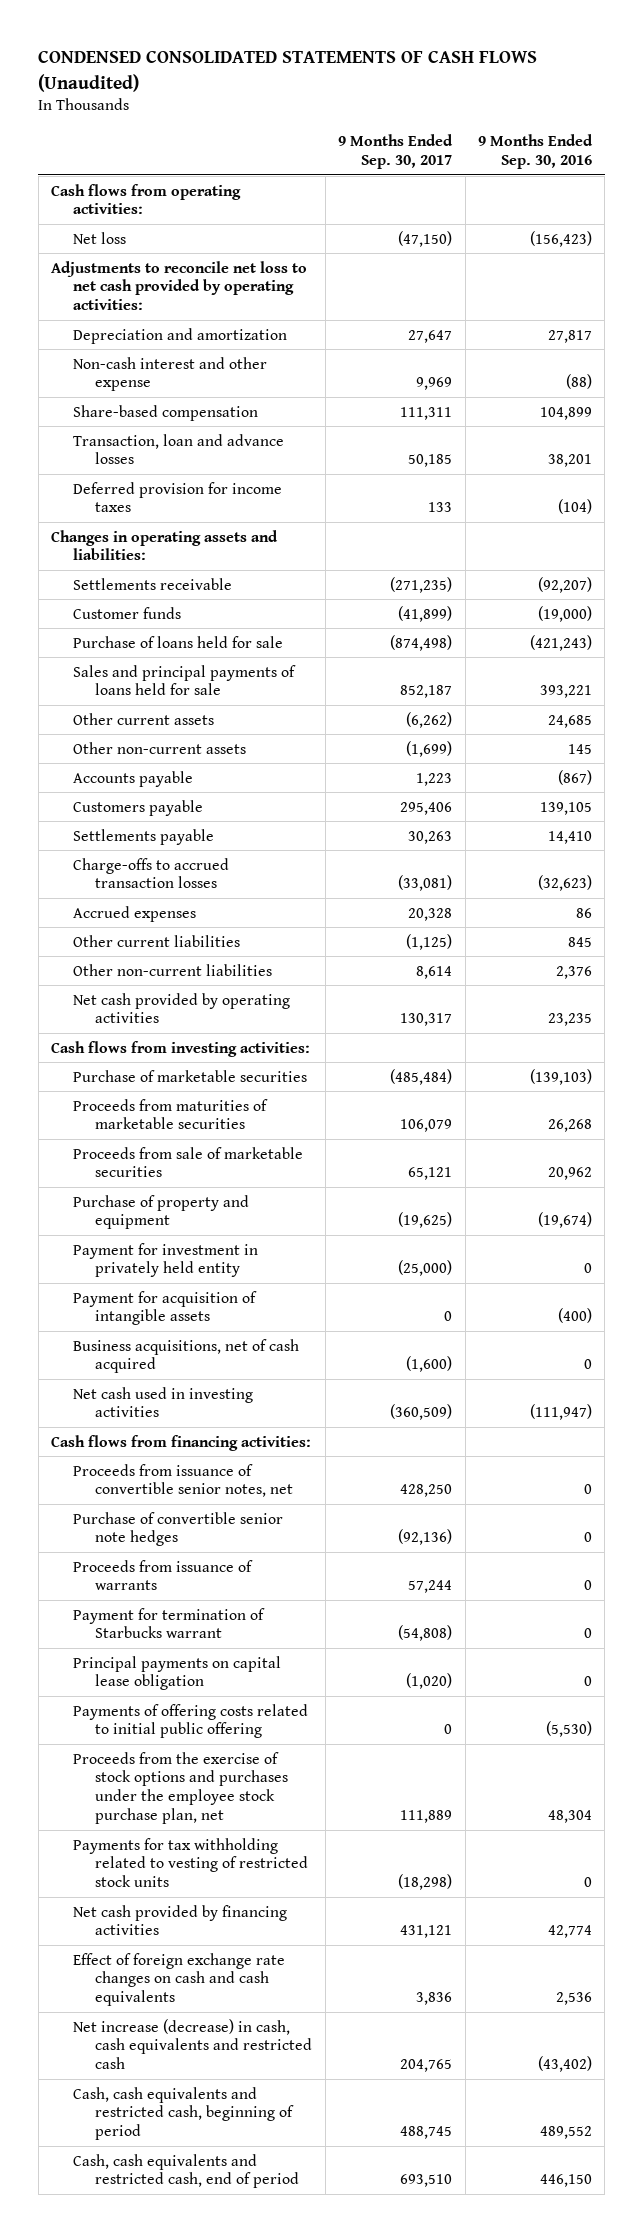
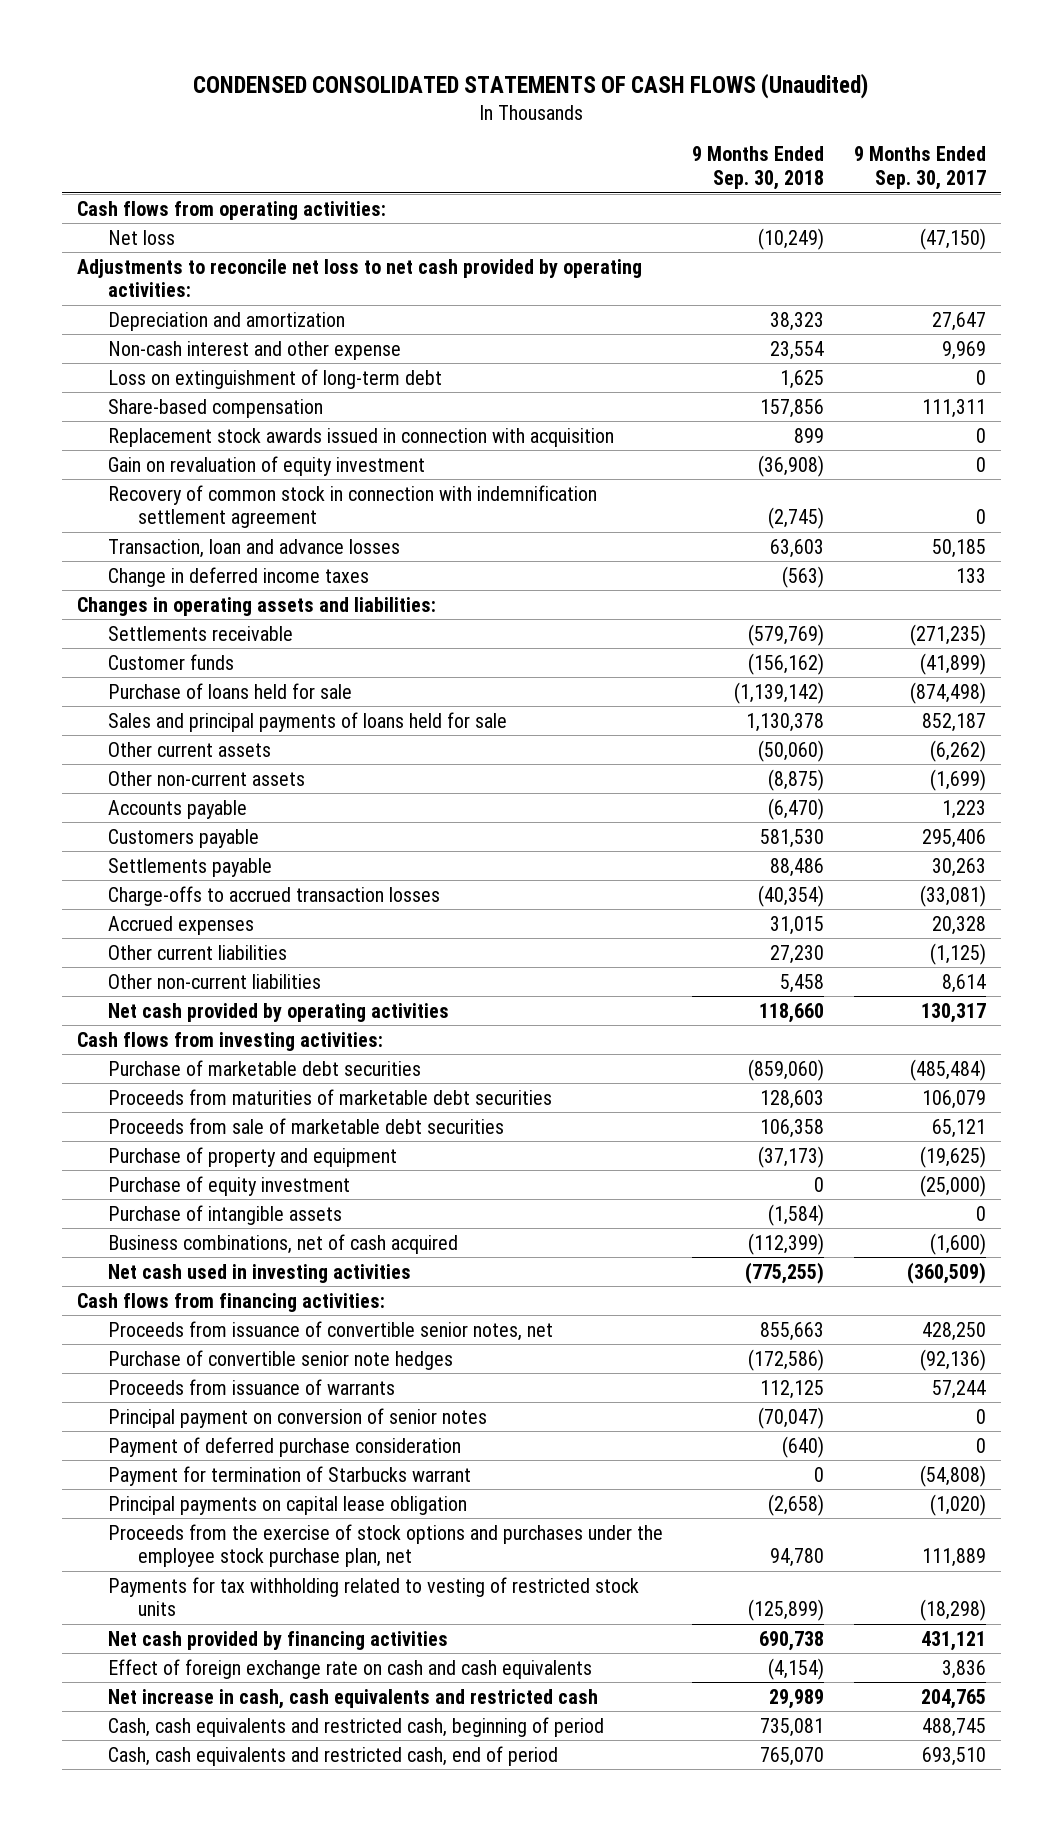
[477,134,593,170] 9 Months Ended Sep. 30, 2016 -> none
none -> [692,146,825,191] 9 Months Ended Sep. 30, 2018
none -> [107,368,442,389] Loss on extinguishment of long-term debt
none -> [107,427,614,447] Replacement stock awards issued in connection with acquisition
none -> [107,455,425,476] Gain on revaluation of equity investment
none -> [107,484,597,529] Recovery of common stock in connection with indemnification settlement agreement
[73,481,283,513] Deferred provision for income taxes -> [107,566,369,587] Change in deferred income taxes
[73,1069,308,1082] Purchase of marketable securities -> [107,1059,421,1076] Purchase of marketable debt securities
[73,1098,269,1130] Proceeds from maturities of marketable securities -> [107,1088,552,1105] Proceeds from maturities of marketable debt securities
[73,1146,304,1178] Proceeds from sale of marketable securities -> [107,1117,504,1134] Proceeds from sale of marketable debt securities
[73,1242,259,1278] Payment for investment in privately held entity -> none
none -> [107,1175,350,1196] Purchase of equity investment
[73,1290,258,1326] Payment for acquisition of intangible assets -> [107,1204,342,1225] Purchase of intangible assets
[73,1338,300,1374] Business acquisitions, net of cash acquired -> [107,1233,458,1254] Business combinations, net of cash acquired
none -> [107,1407,487,1428] Principal payment on conversion of senior notes
none -> [107,1436,461,1457] Payment of deferred purchase consideration
[73,1703,309,1739] Payments of offering costs related to initial public offering -> none
[73,1952,286,2007] Effect of foreign exchange rate changes on cash and cash equivalents -> [107,1658,592,1679] Effect of foreign exchange rate on cash and cash equivalents
[73,2018,313,2070] Net increase (decrease) in cash, cash equivalents and restricted cash -> [107,1688,598,1709] Net increase in cash, cash equivalents and restricted cash

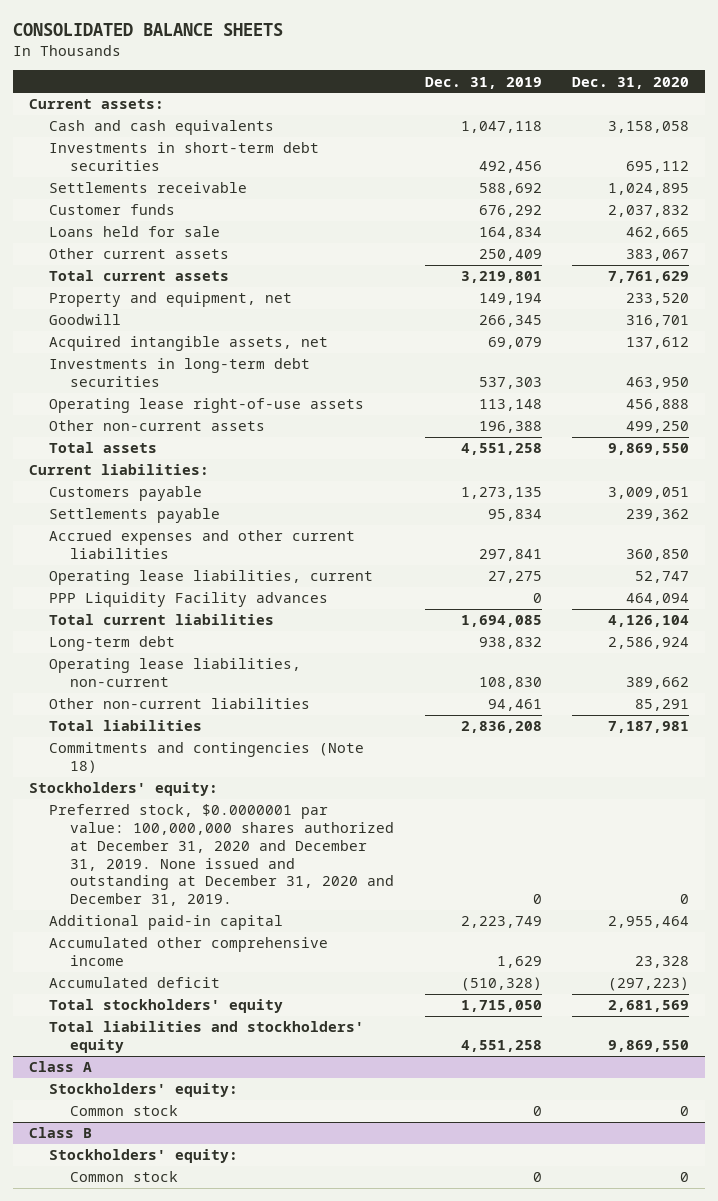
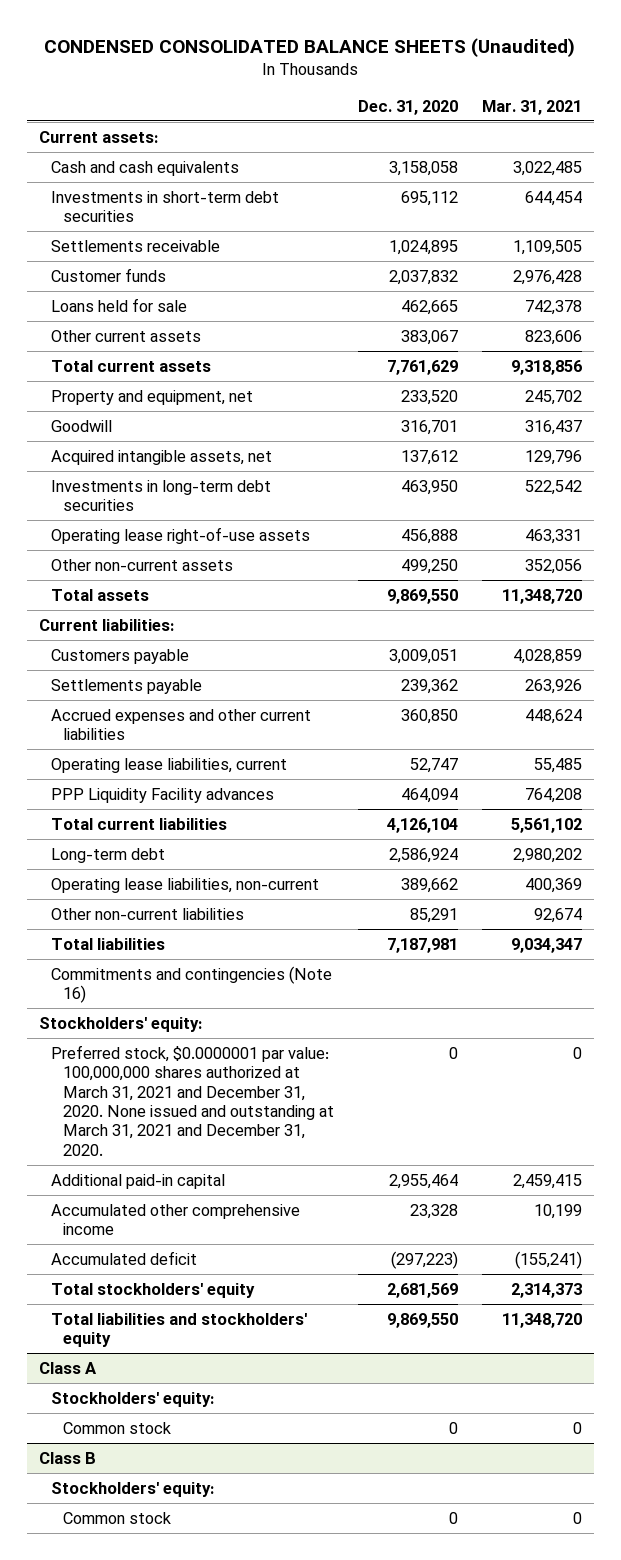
[13,23,284,37] CONSOLIDATED BALANCE SHEETS -> [44,37,576,57] CONDENSED CONSOLIDATED BALANCE SHEETS (Unaudited)
[424,76,542,89] Dec. 31, 2019 -> none
none -> [481,99,582,115] Mar. 31, 2021
[49,742,365,774] Commitments and contingencies (Note 18) -> [50,965,332,1004] Commitments and contingencies (Note 16)
[49,804,394,907] Preferred stock, $0.0000001 par value: 100,000,000 shares authorized at December 31, 2020 and December 31, 2019. None issued and outstanding at December 31, 2020 and December 31, 2019. -> [50,1044,334,1156] Preferred stock, $0.0000001 par value: 100,000,000 shares authorized at March 31, 2021 and December 31, 2020. None issued and outstanding at March 31, 2021 and December 31, 2020.

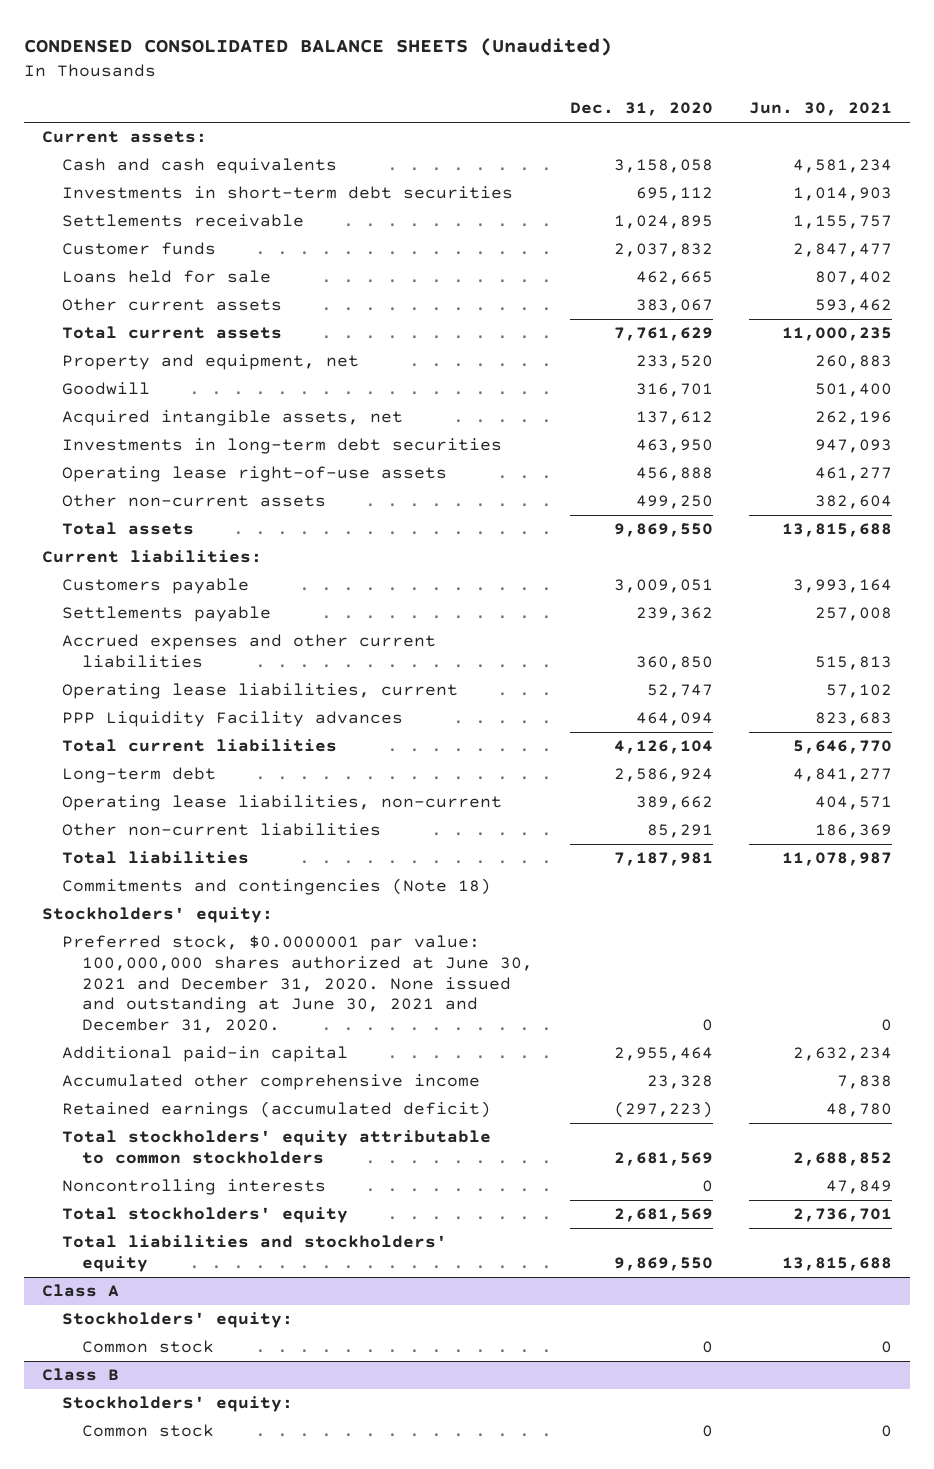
[481,99,582,115] Mar. 31, 2021 -> none
none -> [749,102,893,117] Jun. 30, 2021
[50,965,332,1004] Commitments and contingencies (Note 16) -> [62,878,492,896] Commitments and contingencies (Note 18)
[50,1044,334,1156] Preferred stock, $0.0000001 par value: 100,000,000 shares authorized at March 31, 2021 and December 31, 2020. None issued and outstanding at March 31, 2021 and December 31, 2020. -> [62,935,534,1034] Preferred stock, $0.0000001 par value: 100,000,000 shares authorized at June 30, 2021 and December 31, 2020. None issued and outstanding at June 30, 2021 and December 31, 2020.
[50,1250,197,1265] Accumulated deficit -> [62,1101,492,1119] Retained earnings (accumulated deficit)
none -> [62,1130,492,1165] Total stockholders' equity attributable to common stockholders
none -> [62,1179,327,1196] Noncontrolling interests

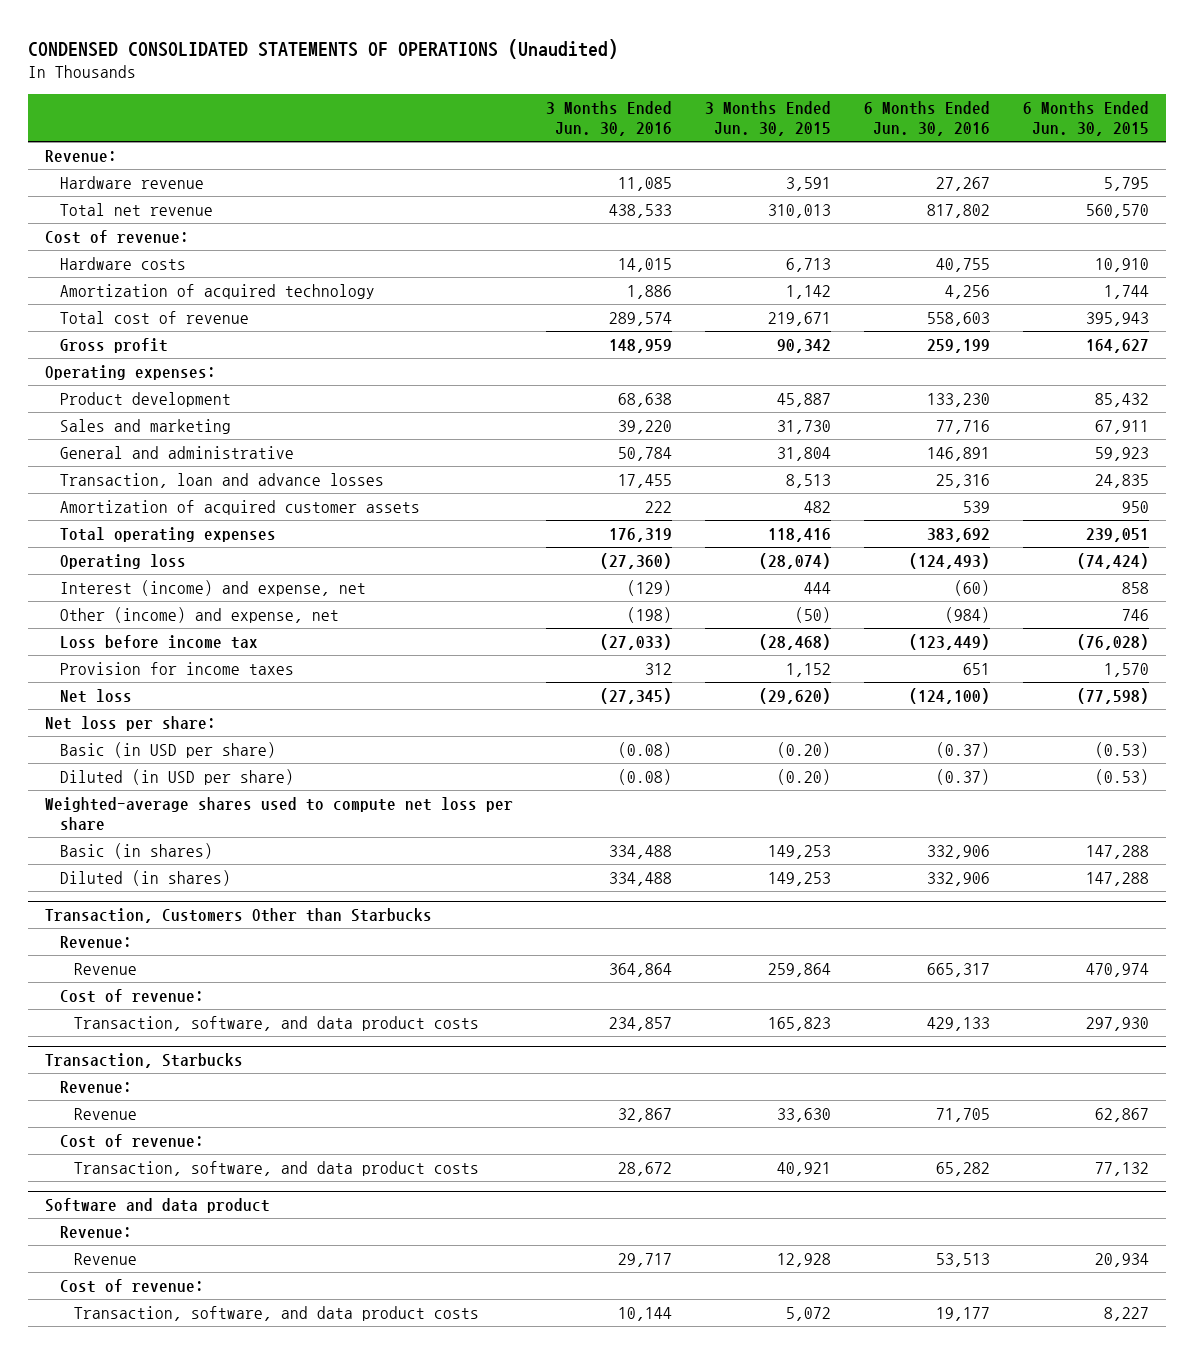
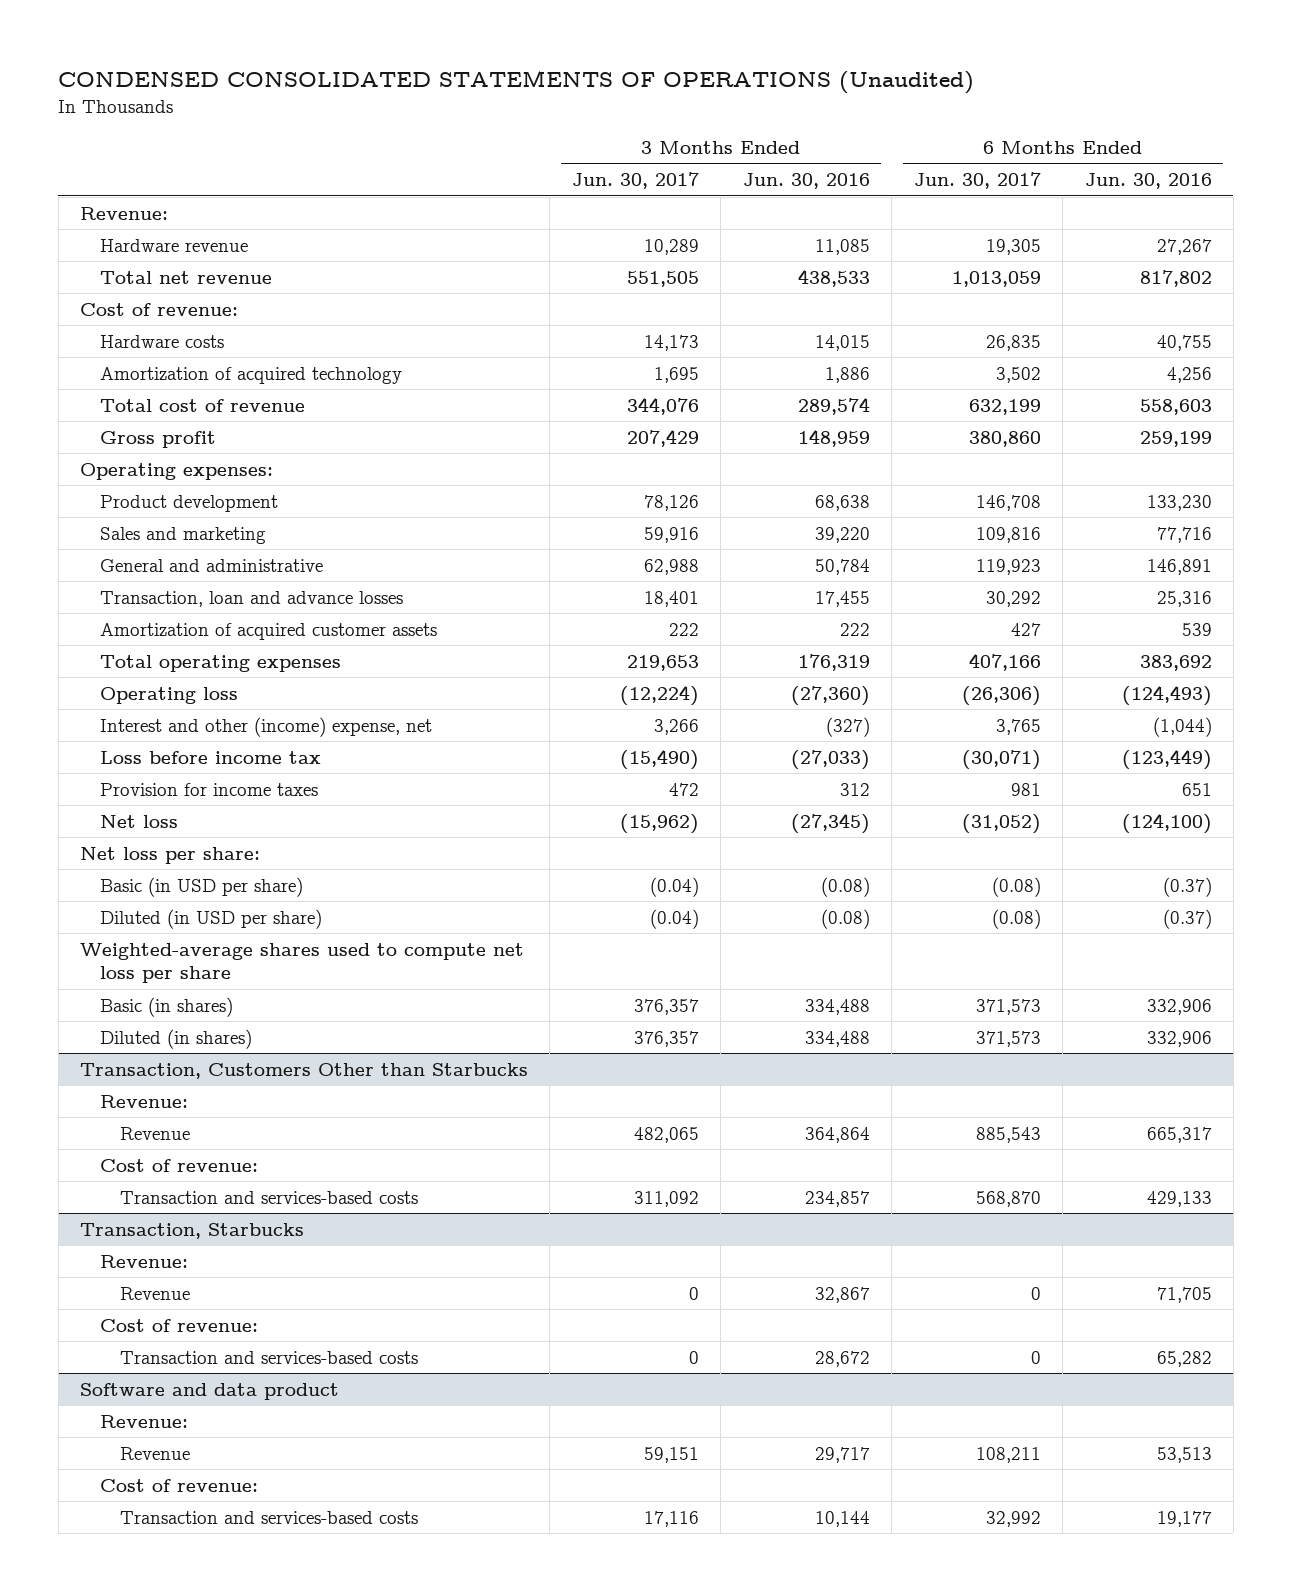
[705,100,832,136] 3 Months Ended Jun. 30, 2015 -> none
[1023,100,1150,136] 6 Months Ended Jun. 30, 2015 -> none
none -> [571,172,699,190] Jun. 30, 2017
none -> [913,172,1041,190] Jun. 30, 2017
[59,606,339,623] Other (income) and expense, net -> none
[59,579,366,596] Interest (income) and expense, net -> [100,716,433,737] Interest and other (income) expense, net
[626,579,672,596] (129) -> [825,716,870,737] (327)
[954,579,991,596] (60) -> [1152,716,1212,737] (1,044)
[74,1015,480,1031] Transaction, software, and data product costs -> [120,1190,419,1204] Transaction and services-based costs
[74,1160,480,1176] Transaction, software, and data product costs -> [120,1350,419,1364] Transaction and services-based costs
[74,1305,480,1321] Transaction, software, and data product costs -> [120,1510,419,1524] Transaction and services-based costs

